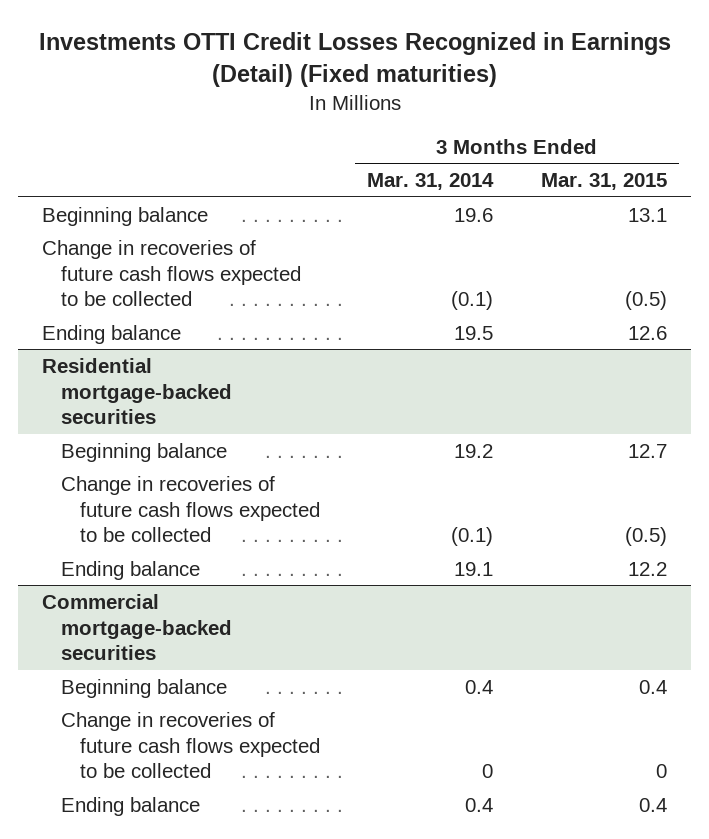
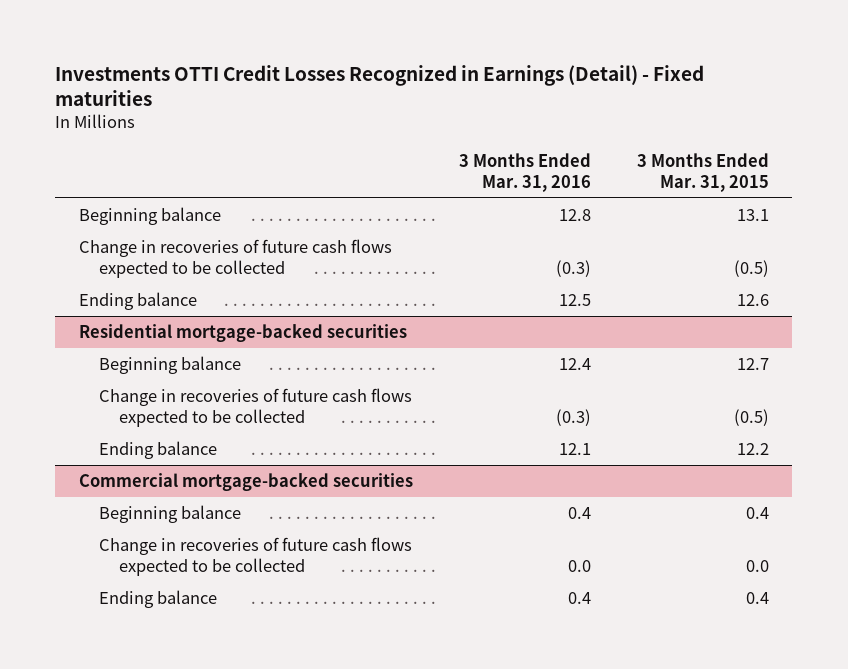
[38,31,671,87] Investments OTTI Credit Losses Recognized in Earnings (Detail) (Fixed maturities) -> [55,64,705,107] Investments OTTI Credit Losses Recognized in Earnings (Detail) - Fixed maturities
[367,173,495,191] Mar. 31, 2014 -> none
none -> [458,152,591,192] 3 Months Ended Mar. 31, 2016
[656,764,668,779] 0 -> [746,560,770,573] 0.0

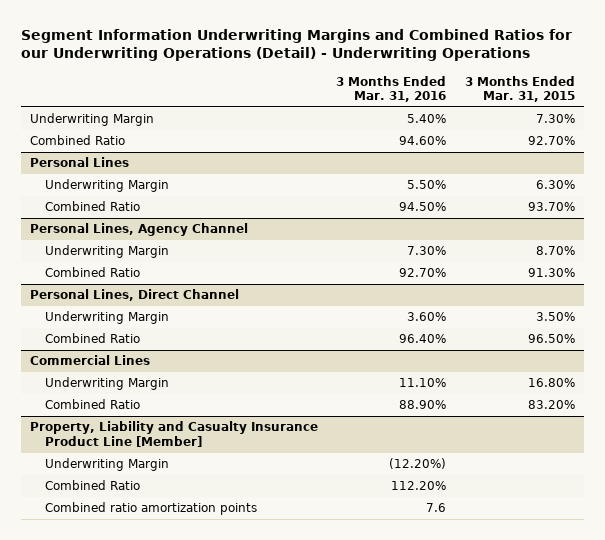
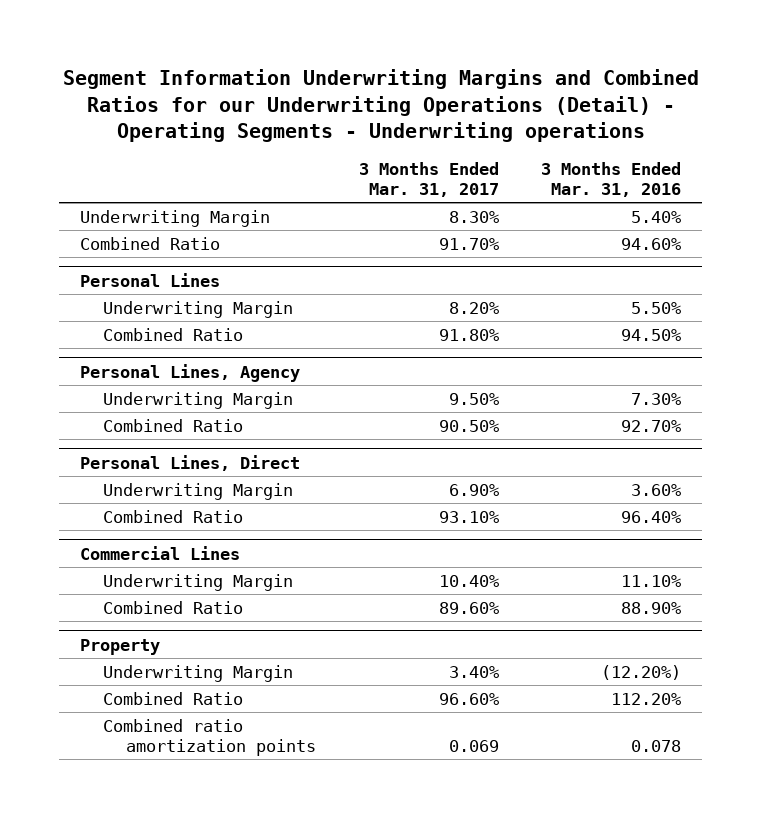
[21,28,573,62] Segment Information Underwriting Margins and Combined Ratios for our Underwriting Operations (Detail) - Underwriting Operations -> [62,69,699,143] Segment Information Underwriting Margins and Combined Ratios for our Underwriting Operations (Detail) - Operating Segments - Underwriting operations
[464,75,575,103] 3 Months Ended Mar. 31, 2015 -> none
none -> [358,161,499,197] 3 Months Ended Mar. 31, 2017
[30,223,249,237] Personal Lines, Agency Channel -> [80,363,301,382] Personal Lines, Agency
[30,289,240,302] Personal Lines, Direct Channel -> [80,454,301,471] Personal Lines, Direct
[30,421,319,448] Property, Liability and Casualty Insurance Product Line [Member] -> none
none -> [80,638,161,655] Property
[426,503,447,513] 7.6 -> [630,739,681,752] 0.078

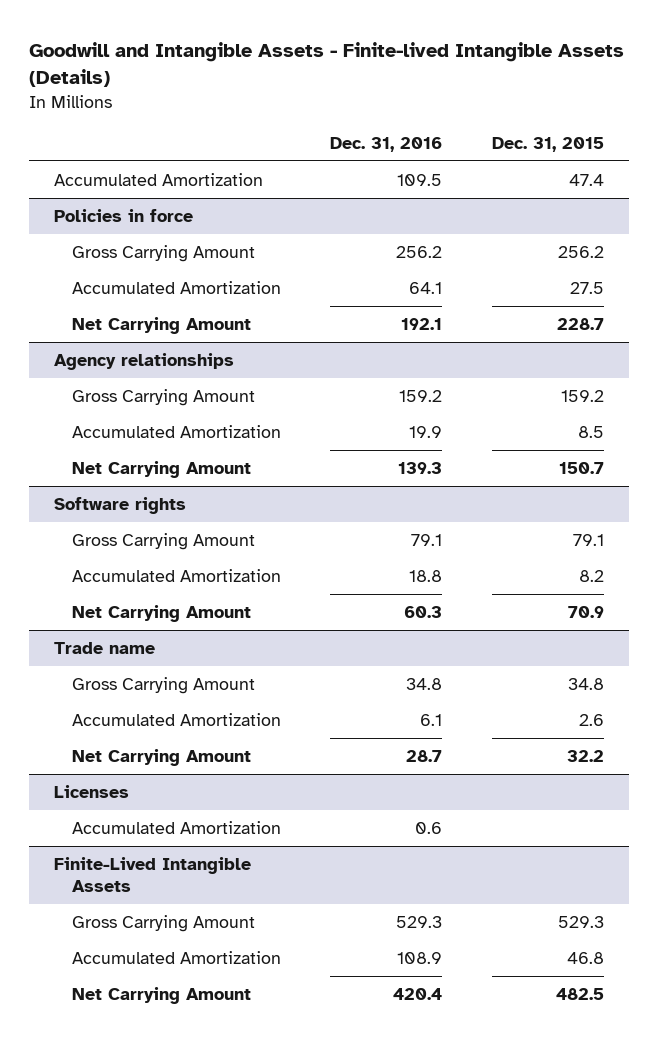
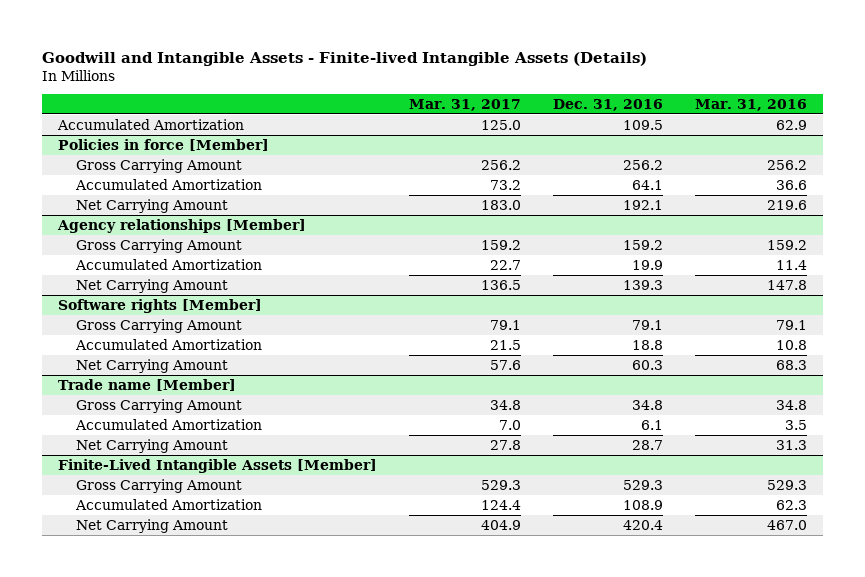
[491,136,604,152] Dec. 31, 2015 -> none
none -> [409,98,522,111] Mar. 31, 2017
none -> [695,98,808,111] Mar. 31, 2016
[54,208,194,222] Policies in force -> [58,138,270,151] Policies in force [Member]
[54,352,235,370] Agency relationships -> [57,218,307,233] Agency relationships [Member]
[54,496,187,514] Software rights -> [58,298,263,313] Software rights [Member]
[54,641,156,654] Trade name -> [58,378,237,391] Trade name [Member]
[54,784,130,798] Licenses -> none
[72,820,282,834] Accumulated Amortization -> none
[54,856,252,892] Finite-Lived Intangible Assets -> [58,458,378,473] Finite-Lived Intangible Assets [Member]

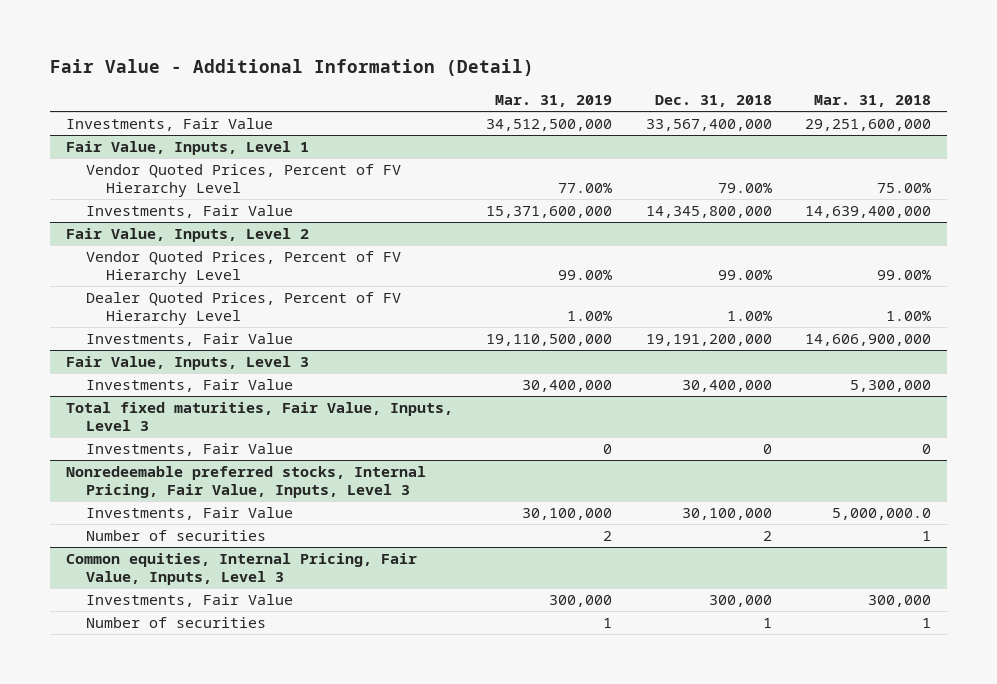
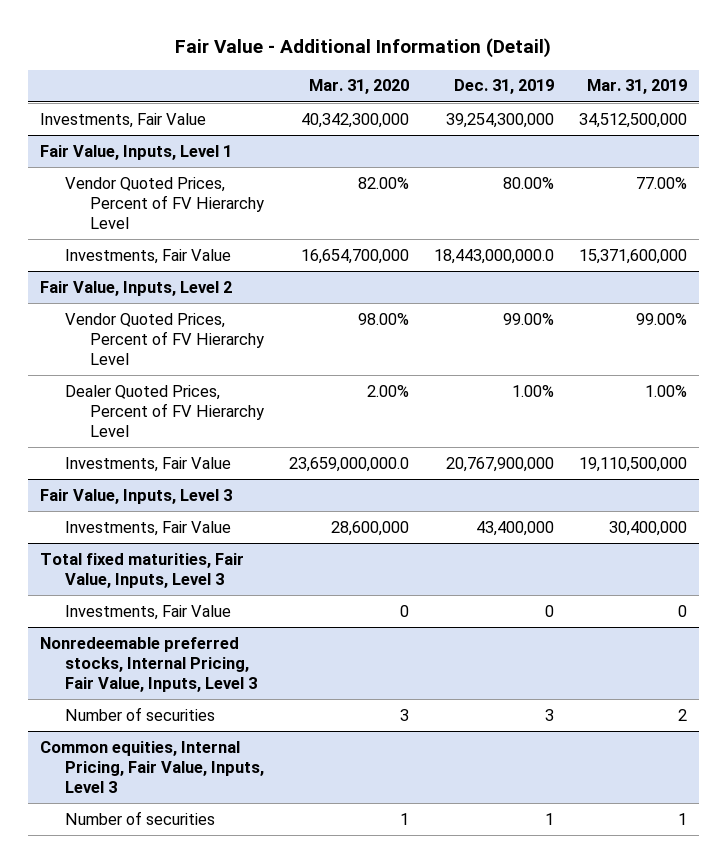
[654,95,772,108] Dec. 31, 2018 -> none
[813,95,931,108] Mar. 31, 2018 -> none
none -> [308,79,409,95] Mar. 31, 2020
none -> [453,79,554,95] Dec. 31, 2019
[86,507,294,521] Investments, Fair Value -> none
[86,594,294,608] Investments, Fair Value -> none

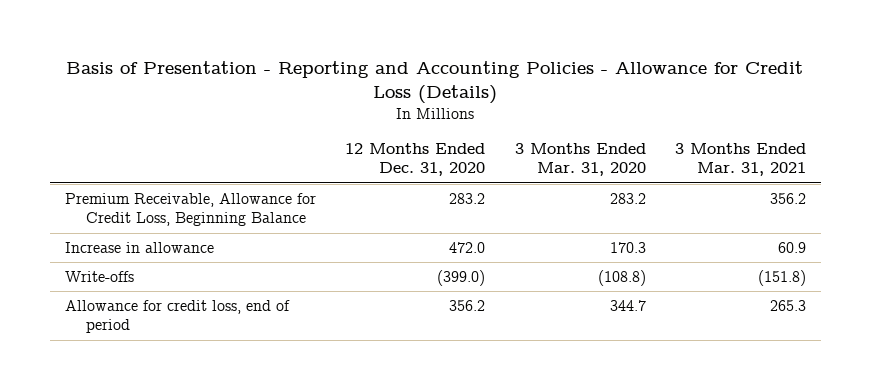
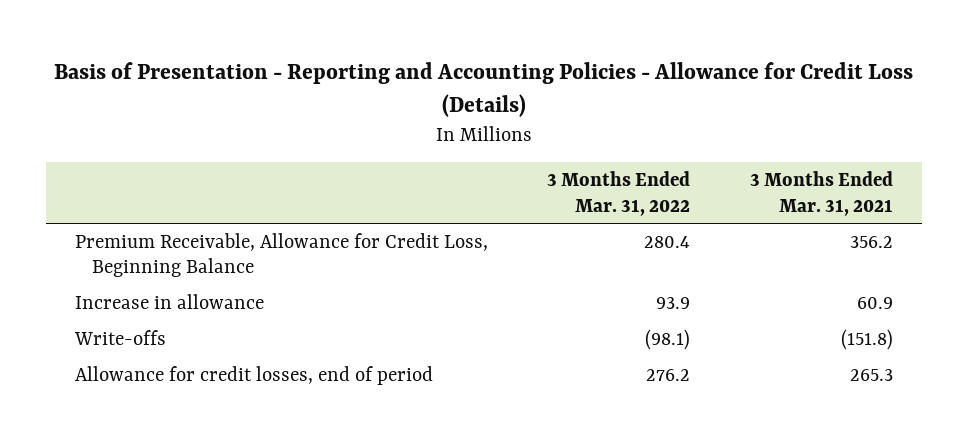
[345,142,486,177] 12 Months Ended Dec. 31, 2020 -> none
[514,142,646,177] 3 Months Ended Mar. 31, 2020 -> none
none -> [547,171,691,216] 3 Months Ended Mar. 31, 2022
[64,299,290,334] Allowance for credit loss, end of period -> [75,365,434,385] Allowance for credit losses, end of period

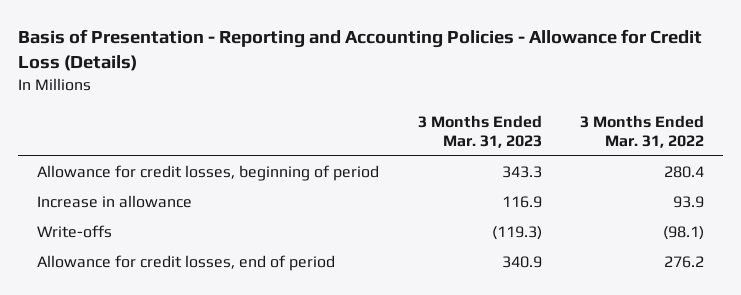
[749,171,893,216] 3 Months Ended Mar. 31, 2021 -> none
none -> [417,114,542,148] 3 Months Ended Mar. 31, 2023
[75,232,489,278] Premium Receivable, Allowance for Credit Loss, Beginning Balance -> [37,165,380,182] Allowance for credit losses, beginning of period

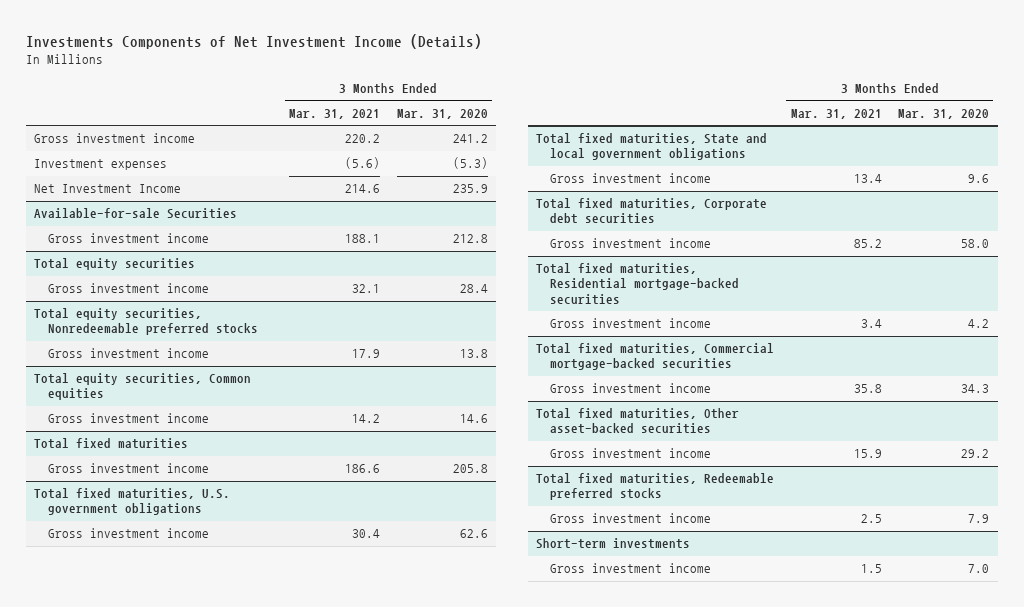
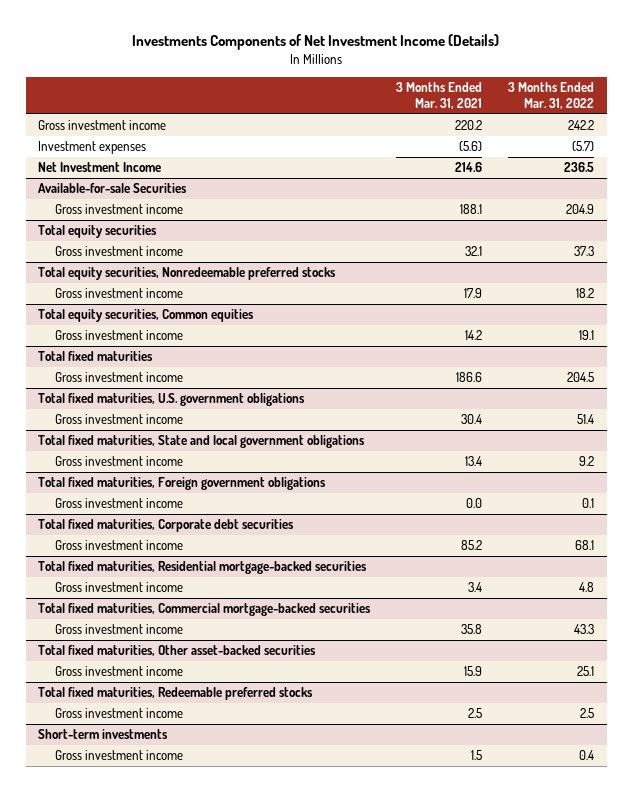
[396,108,488,119] Mar. 31, 2020 -> none
none -> [508,82,595,110] 3 Months Ended Mar. 31, 2022
none -> [38,477,327,491] Total fixed maturities, Foreign government obligations
none -> [54,498,183,509] Gross investment income

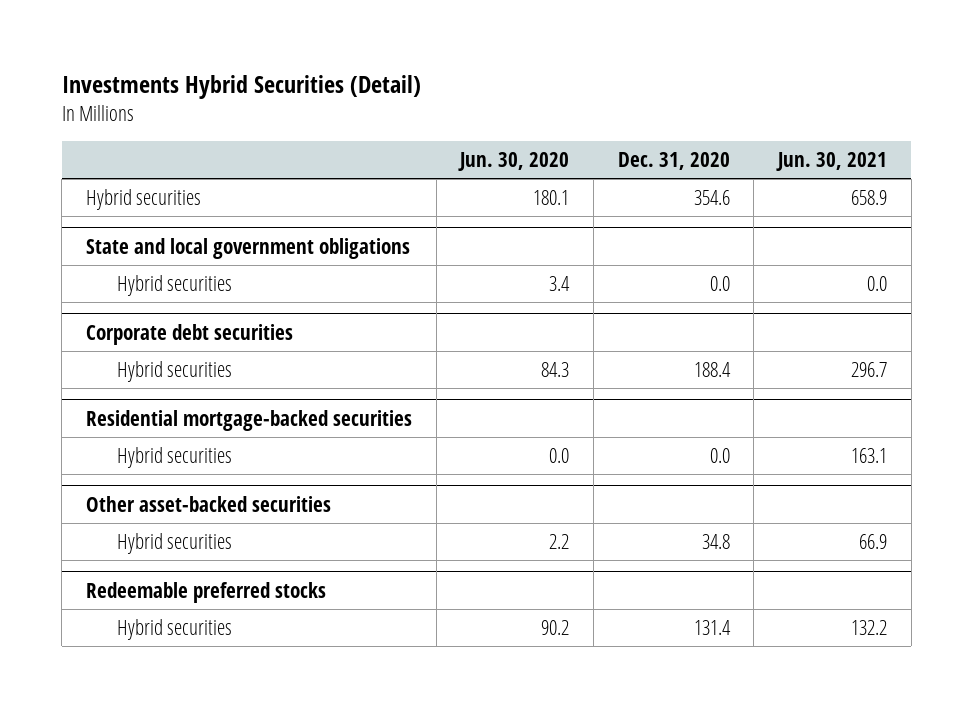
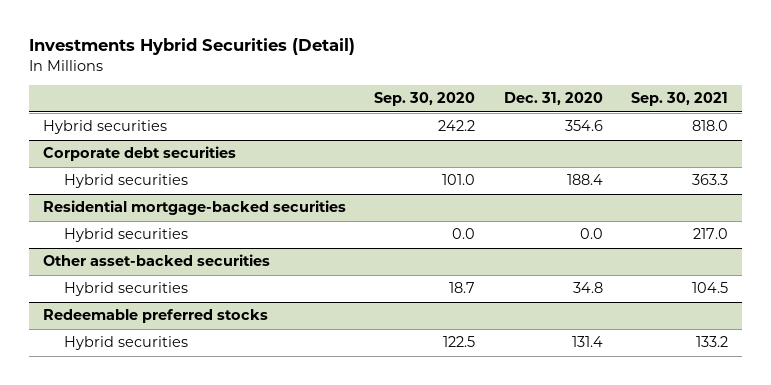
[458,151,570,171] Jun. 30, 2020 -> none
[776,151,888,171] Jun. 30, 2021 -> none
none -> [374,92,476,107] Sep. 30, 2020
none -> [630,92,728,107] Sep. 30, 2021
[85,237,410,259] State and local government obligations -> none
[117,274,233,296] Hybrid securities -> none

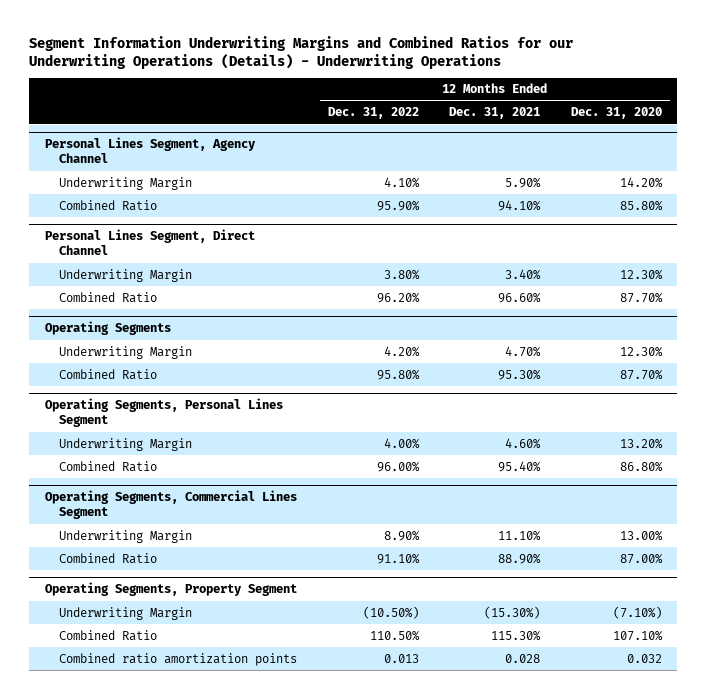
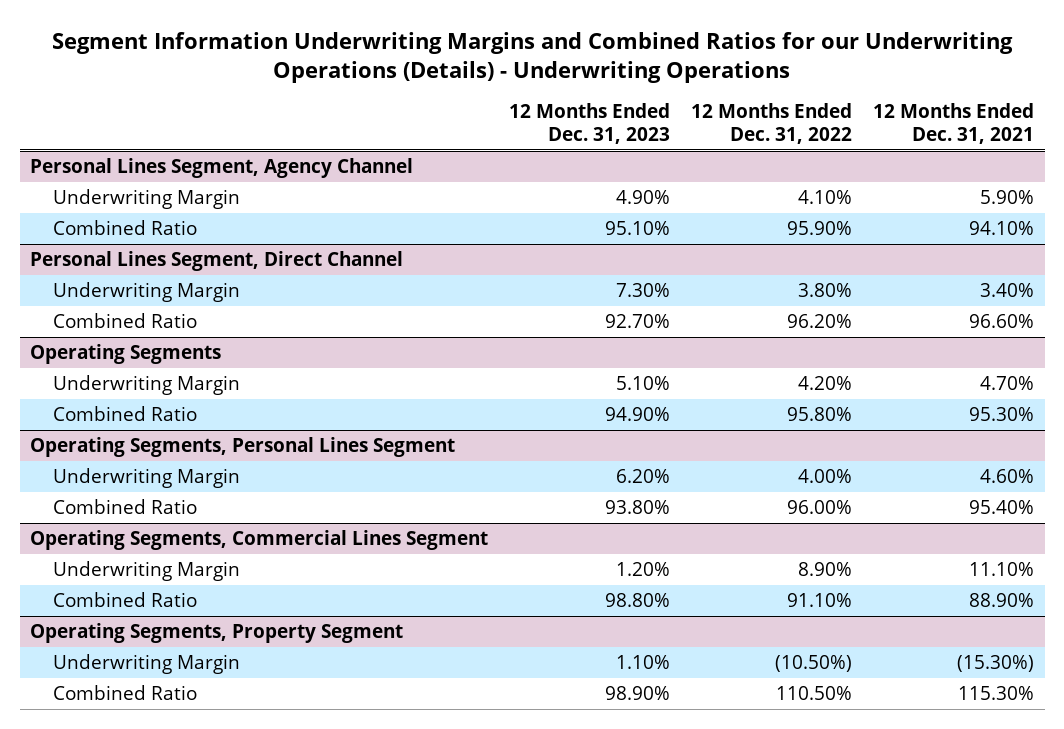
[570,107,662,120] Dec. 31, 2020 -> none
none -> [509,103,671,145] 12 Months Ended Dec. 31, 2023
[58,652,297,666] Combined ratio amortization points -> none

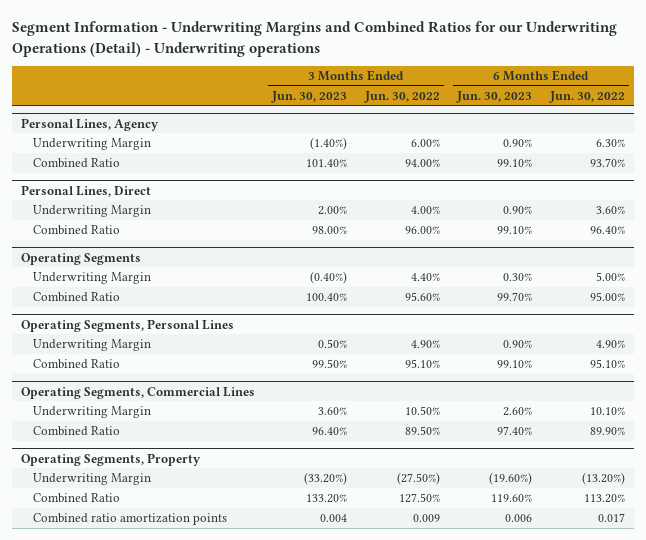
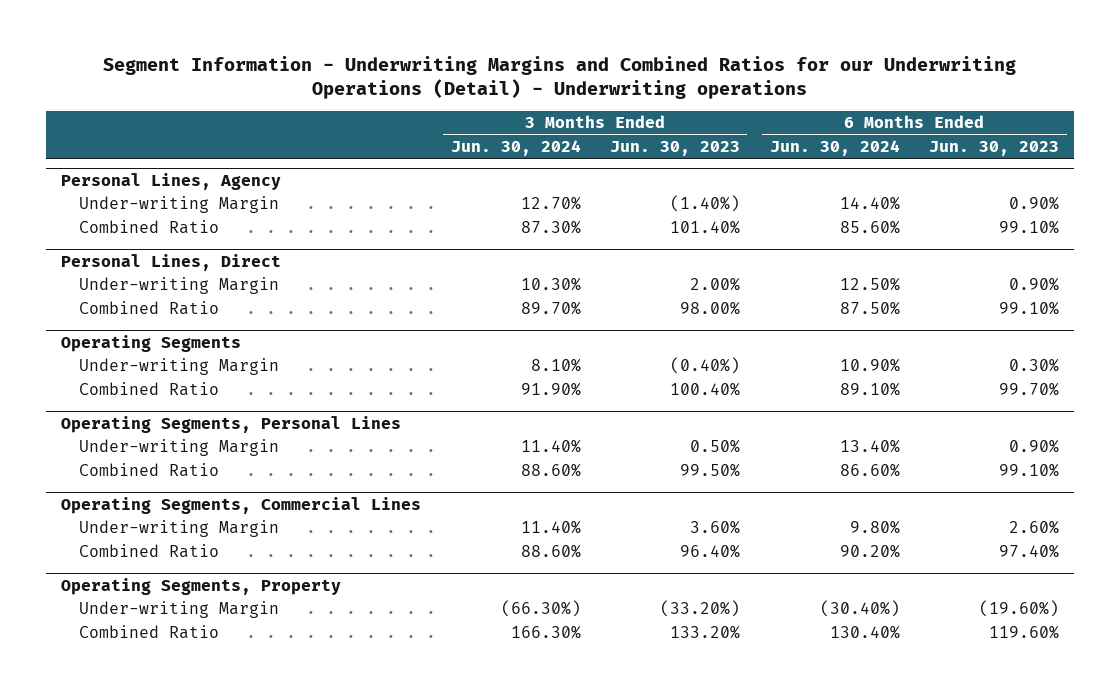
[363,90,440,103] Jun. 30, 2022 -> none
[548,90,625,103] Jun. 30, 2022 -> none
none -> [450,139,581,156] Jun. 30, 2024
none -> [769,139,900,156] Jun. 30, 2024
[33,138,152,151] Underwriting Margin -> [78,196,279,214] Under-writing Margin
[33,205,152,218] Underwriting Margin -> [78,277,279,295] Under-writing Margin
[33,272,152,285] Underwriting Margin -> [78,358,279,376] Under-writing Margin
[33,339,152,352] Underwriting Margin -> [78,439,279,457] Under-writing Margin
[33,406,152,419] Underwriting Margin -> [78,520,279,538] Under-writing Margin
[33,473,152,486] Underwriting Margin -> [78,601,279,619] Under-writing Margin
[33,513,228,526] Combined ratio amortization points -> none

